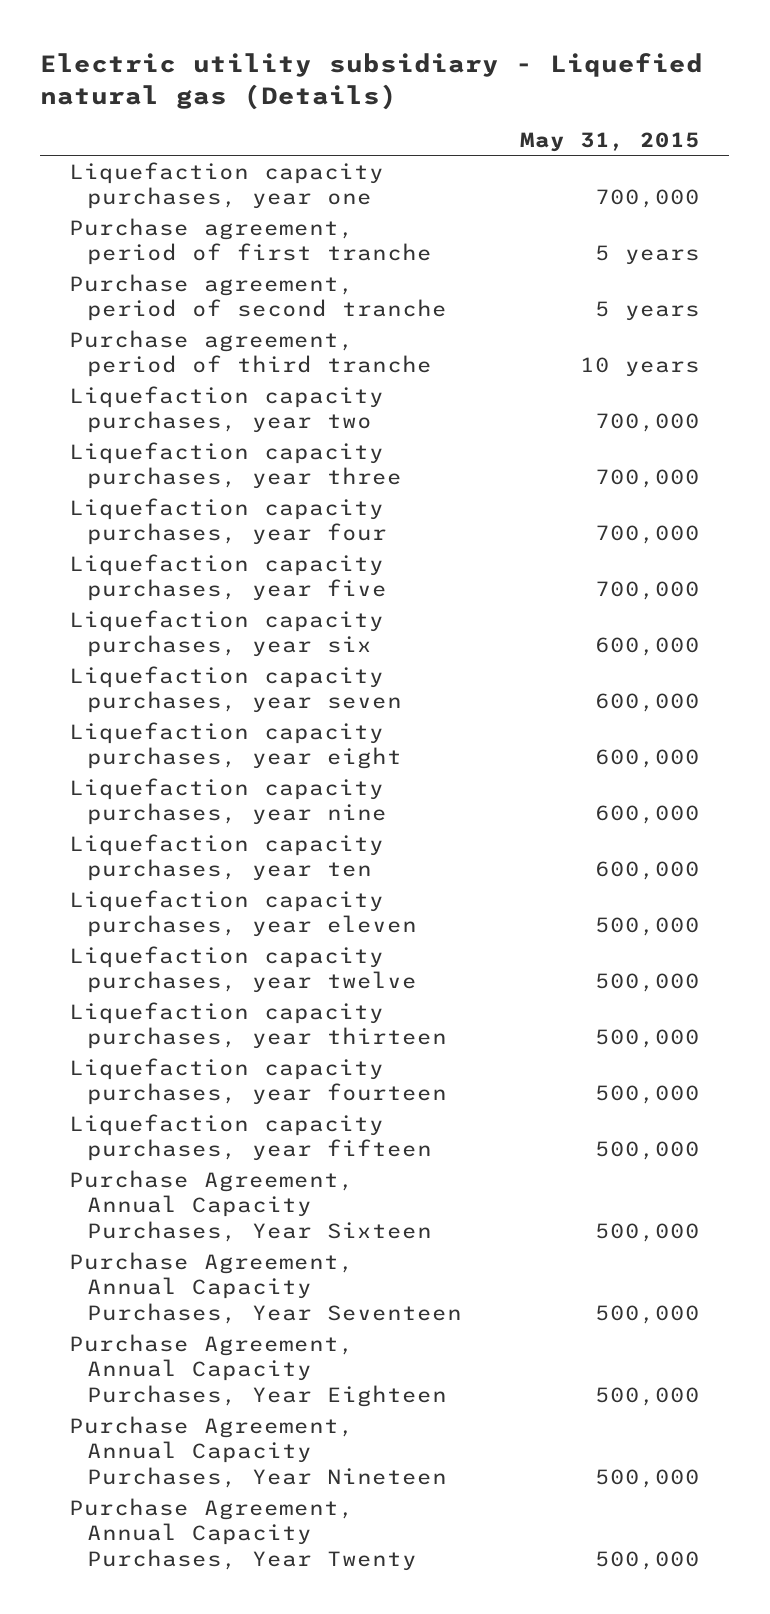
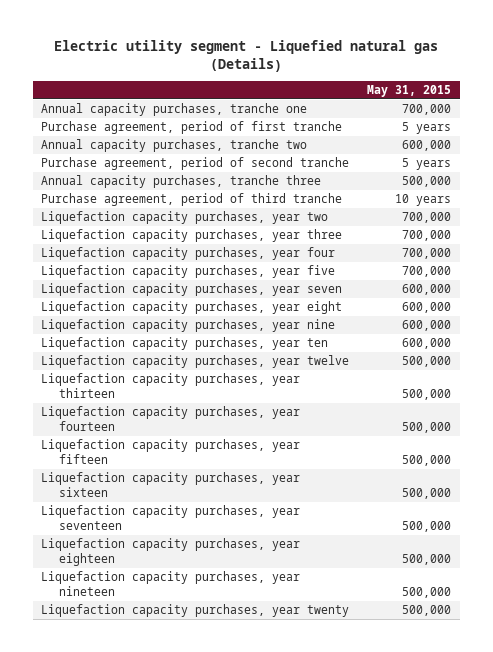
[40,53,704,110] Electric utility subsidiary - Liquefied natural gas (Details) -> [54,39,439,73] Electric utility segment - Liquefied natural gas (Details)
[69,161,385,210] Liquefaction capacity purchases, year one -> none
none -> [41,103,308,117] Annual capacity purchases, tranche one
none -> [41,139,308,153] Annual capacity purchases, tranche two
none -> [41,175,322,189] Annual capacity purchases, tranche three
[69,609,385,658] Liquefaction capacity purchases, year six -> none
[69,889,418,938] Liquefaction capacity purchases, year eleven -> none
[69,1169,433,1242] Purchase Agreement, Annual Capacity Purchases, Year Sixteen -> [41,472,301,498] Liquefaction capacity purchases, year sixteen
[69,1251,463,1324] Purchase Agreement, Annual Capacity Purchases, Year Seventeen -> [41,505,301,531] Liquefaction capacity purchases, year seventeen
[69,1333,448,1407] Purchase Agreement, Annual Capacity Purchases, Year Eighteen -> [41,538,301,567] Liquefaction capacity purchases, year eighteen
[69,1415,448,1488] Purchase Agreement, Annual Capacity Purchases, Year Nineteen -> [41,571,301,597] Liquefaction capacity purchases, year nineteen
[69,1497,418,1571] Purchase Agreement, Annual Capacity Purchases, Year Twenty -> [41,604,350,618] Liquefaction capacity purchases, year twenty

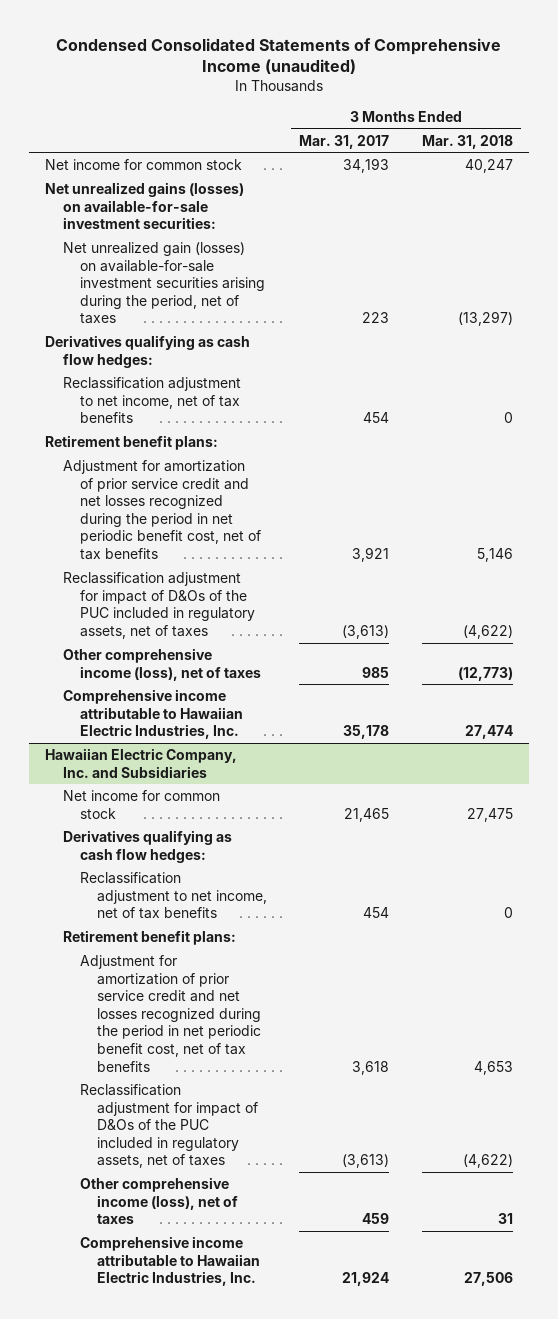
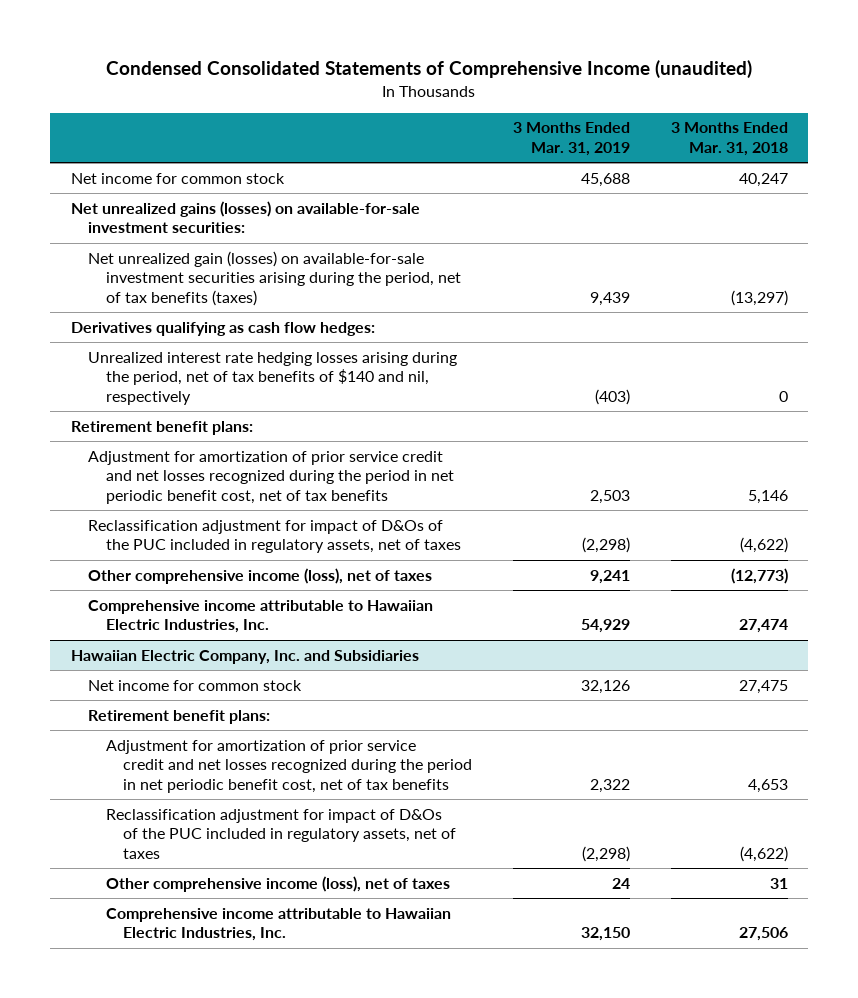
[299,134,390,149] Mar. 31, 2017 -> none
none -> [512,122,630,156] 3 Months Ended Mar. 31, 2019
[62,241,265,325] Net unrealized gain (losses) on available-for-sale investment securities arising during the period, net of taxes -> [88,250,461,306] Net unrealized gain (losses) on available-for-sale investment securities arising during the period, net of tax benefits (taxes)
[62,376,241,424] Reclassification adjustment to net income, net of tax benefits -> none
none -> [88,351,458,405] Unrealized interest rate hedging losses arising during the period, net of tax benefits of $140 and nil, respectively
[62,829,232,863] Derivatives qualifying as cash flow hedges: -> none
[79,871,267,920] Reclassification adjustment to net income, net of tax benefits -> none

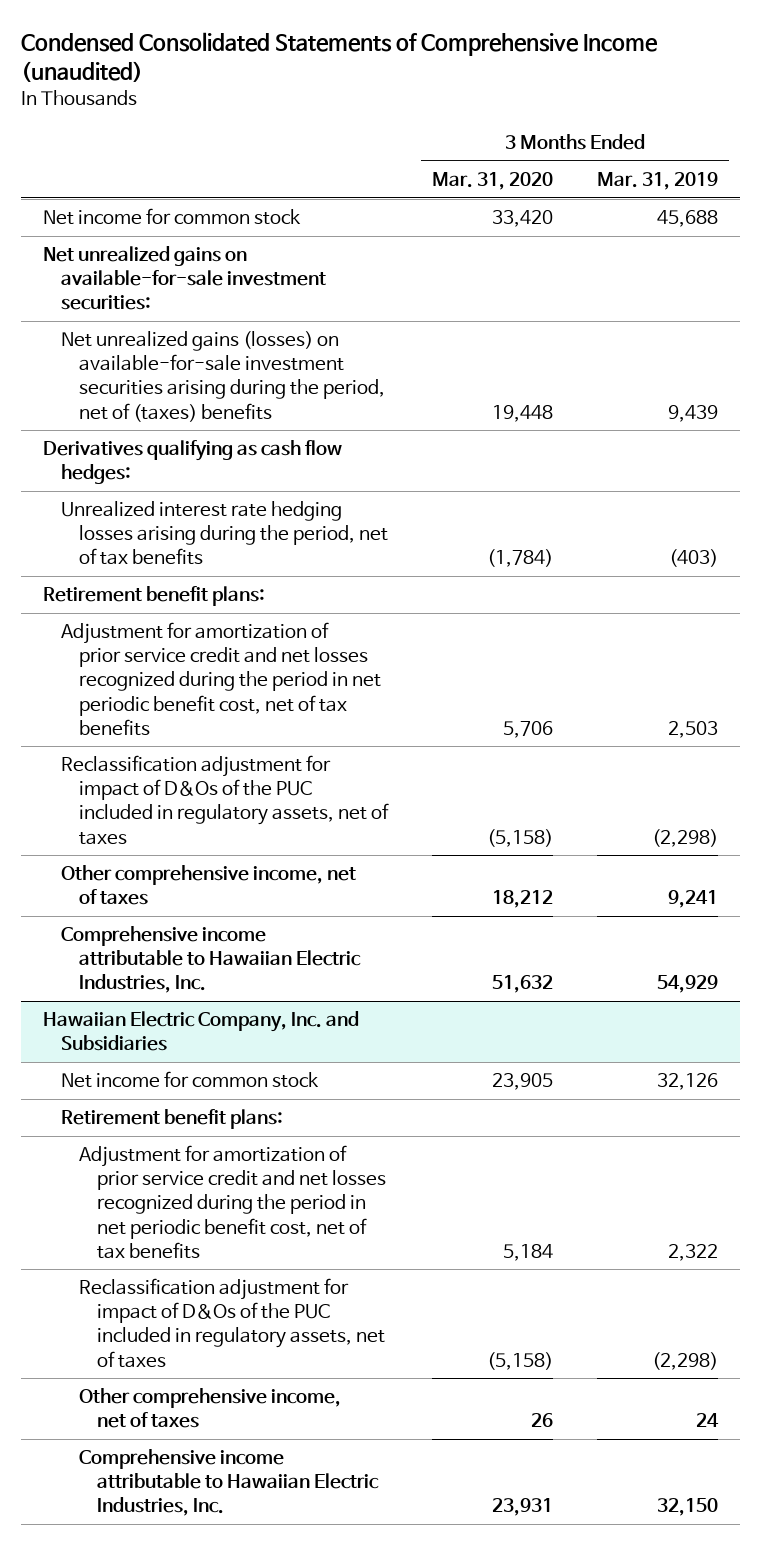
[670,122,788,156] 3 Months Ended Mar. 31, 2018 -> none
none -> [431,172,553,191] Mar. 31, 2020
[70,200,420,234] Net unrealized gains (losses) on available-for-sale investment securities: -> [42,246,326,311] Net unrealized gains on available-for-sale investment securities:
[88,250,461,306] Net unrealized gain (losses) on available-for-sale investment securities arising during the period, net of tax benefits (taxes) -> [60,331,386,422] Net unrealized gains (losses) on available-for-sale investment securities arising during the period, net of (taxes) benefits
[88,351,458,405] Unrealized interest rate hedging losses arising during the period, net of tax benefits of $140 and nil, respectively -> [60,501,389,566] Unrealized interest rate hedging losses arising during the period, net of tax benefits
[88,567,433,584] Other comprehensive income (loss), net of taxes -> [60,865,356,906] Other comprehensive income, net of taxes
[105,875,450,892] Other comprehensive income (loss), net of taxes -> [79,1388,342,1429] Other comprehensive income, net of taxes

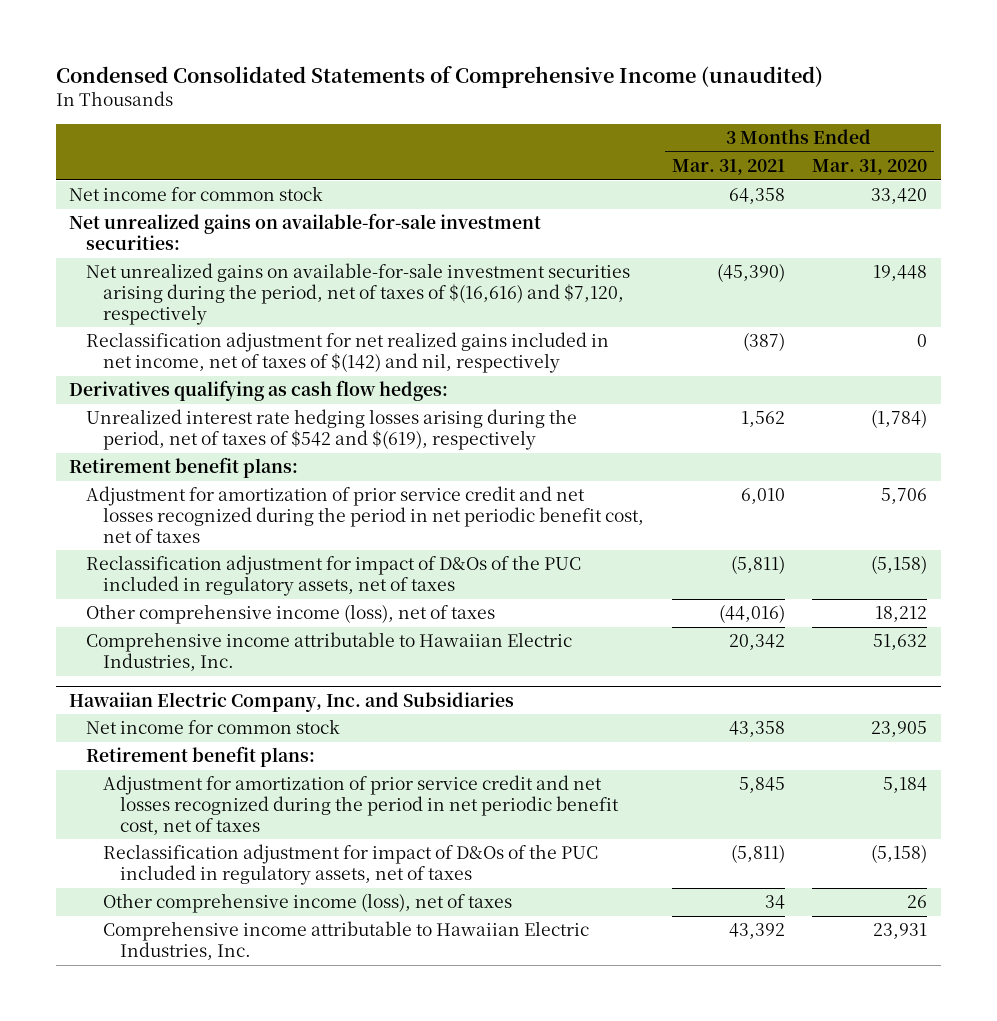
[596,172,718,191] Mar. 31, 2019 -> none
none -> [671,159,785,176] Mar. 31, 2021
[60,331,386,422] Net unrealized gains (losses) on available-for-sale investment securities arising during the period, net of (taxes) benefits -> [86,263,631,325] Net unrealized gains on available-for-sale investment securities arising during the period, net of taxes of $(16,616) and $7,120, respectively
none -> [86,332,610,374] Reclassification adjustment for net realized gains included in net income, net of taxes of $(142) and nil, respectively
[60,501,389,566] Unrealized interest rate hedging losses arising during the period, net of tax benefits -> [86,409,578,451] Unrealized interest rate hedging losses arising during the period, net of taxes of $542 and $(619), respectively
[60,622,382,736] Adjustment for amortization of prior service credit and net losses recognized during the period in net periodic benefit cost, net of tax benefits -> [86,486,645,543] Adjustment for amortization of prior service credit and net losses recognized during the period in net periodic benefit cost, net of taxes
[60,865,356,906] Other comprehensive income, net of taxes -> [86,604,496,625] Other comprehensive income (loss), net of taxes
[79,1145,387,1259] Adjustment for amortization of prior service credit and net losses recognized during the period in net periodic benefit cost, net of tax benefits -> [103,775,619,835] Adjustment for amortization of prior service credit and net losses recognized during the period in net periodic benefit cost, net of taxes
[79,1388,342,1429] Other comprehensive income, net of taxes -> [103,893,513,914] Other comprehensive income (loss), net of taxes

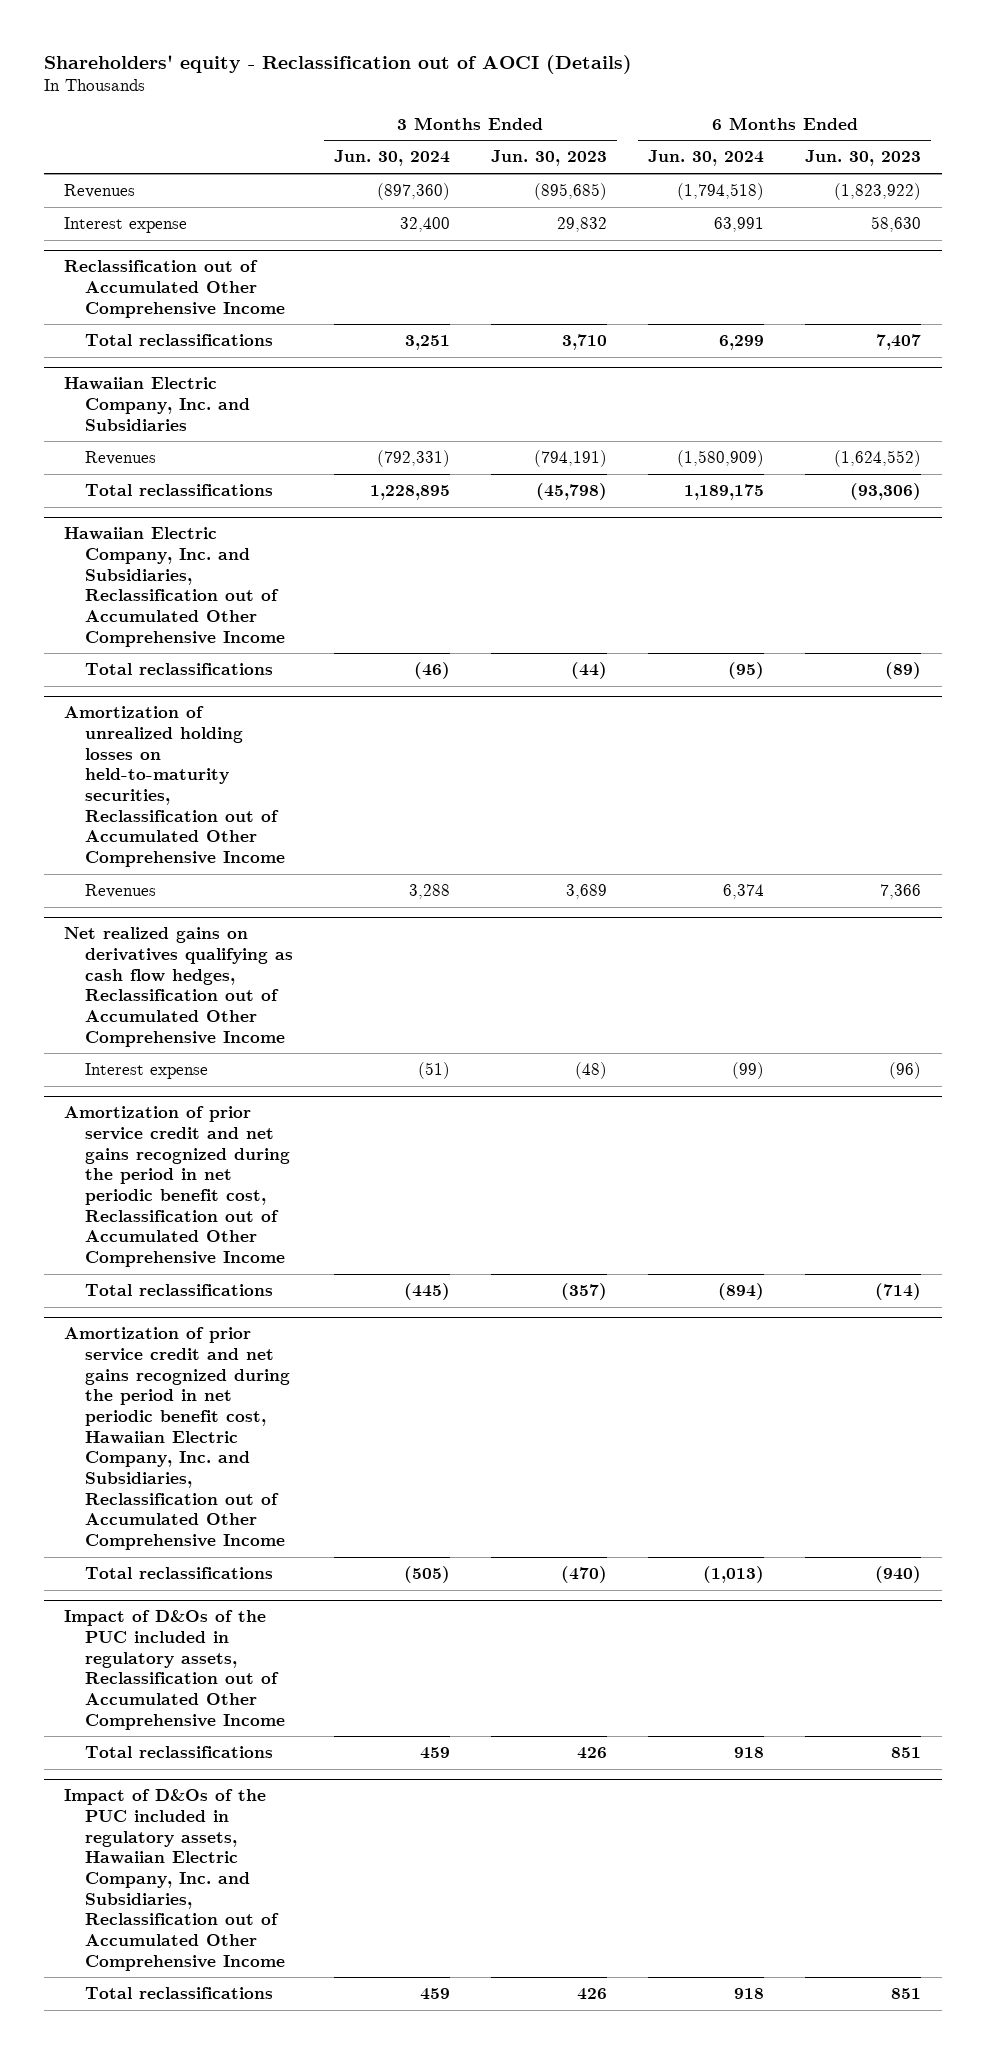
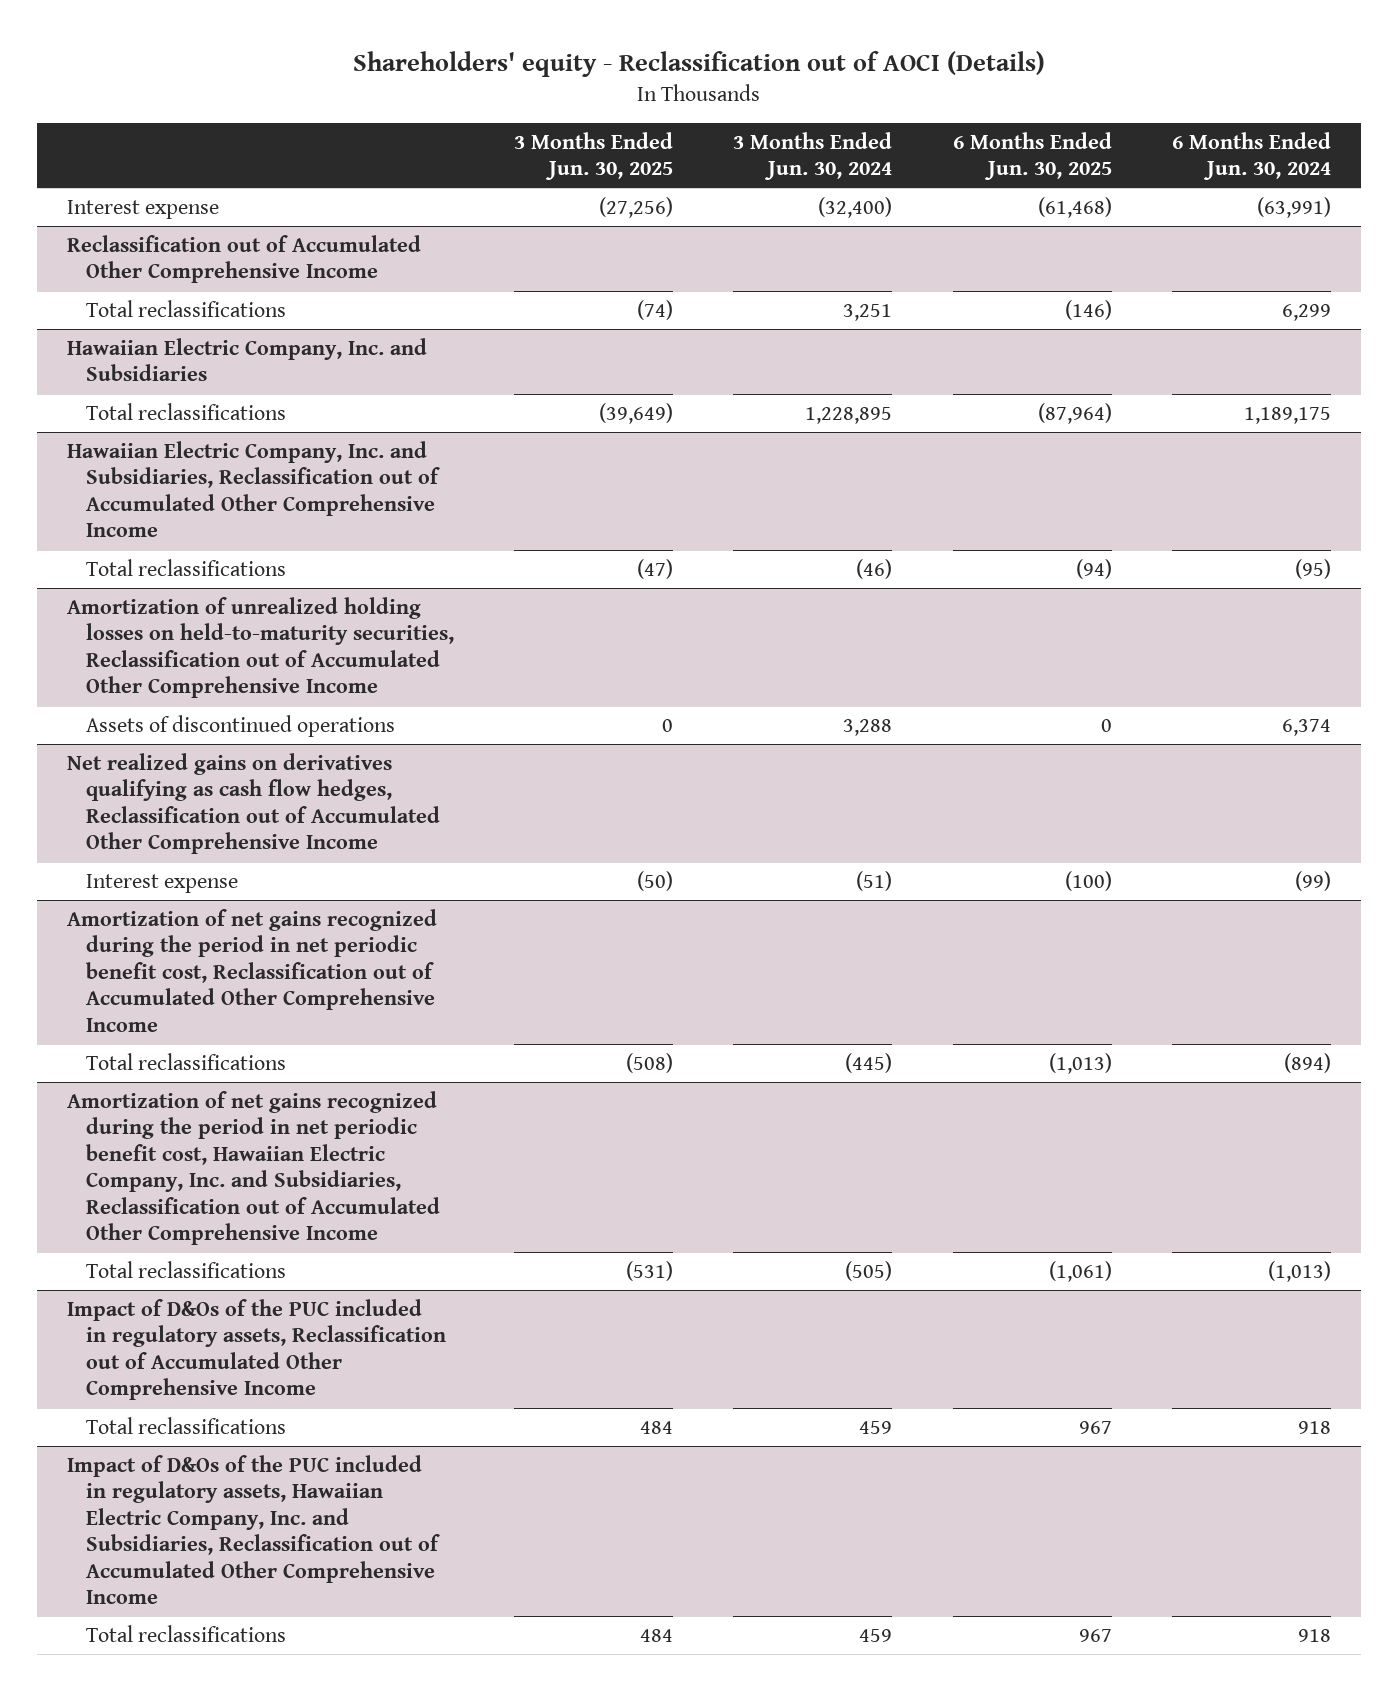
[490,150,607,167] Jun. 30, 2023 -> none
[805,150,922,167] Jun. 30, 2023 -> none
none -> [514,131,674,180] 3 Months Ended Jun. 30, 2025
none -> [952,131,1112,180] 6 Months Ended Jun. 30, 2025
[64,184,136,199] Revenues -> none
[399,217,450,233] 32,400 -> [818,196,893,218] (32,400)
[714,217,765,233] 63,991 -> [1256,196,1331,218] (63,991)
[84,451,156,466] Revenues -> none
[84,884,156,899] Revenues -> [86,714,396,737] Assets of discontinued operations
[64,1106,290,1268] Amortization of prior service credit and net gains recognized during the period in net periodic benefit cost, Reclassification out of Accumulated Other Comprehensive Income -> [66,908,437,1032] Amortization of net gains recognized during the period in net periodic benefit cost, Reclassification out of Accumulated Other Comprehensive Income
[64,1327,290,1551] Amortization of prior service credit and net gains recognized during the period in net periodic benefit cost, Hawaiian Electric Company, Inc. and Subsidiaries, Reclassification out of Accumulated Other Comprehensive Income -> [66,1090,441,1246] Amortization of net gains recognized during the period in net periodic benefit cost, Hawaiian Electric Company, Inc. and Subsidiaries, Reclassification out of Accumulated Other Comprehensive Income

